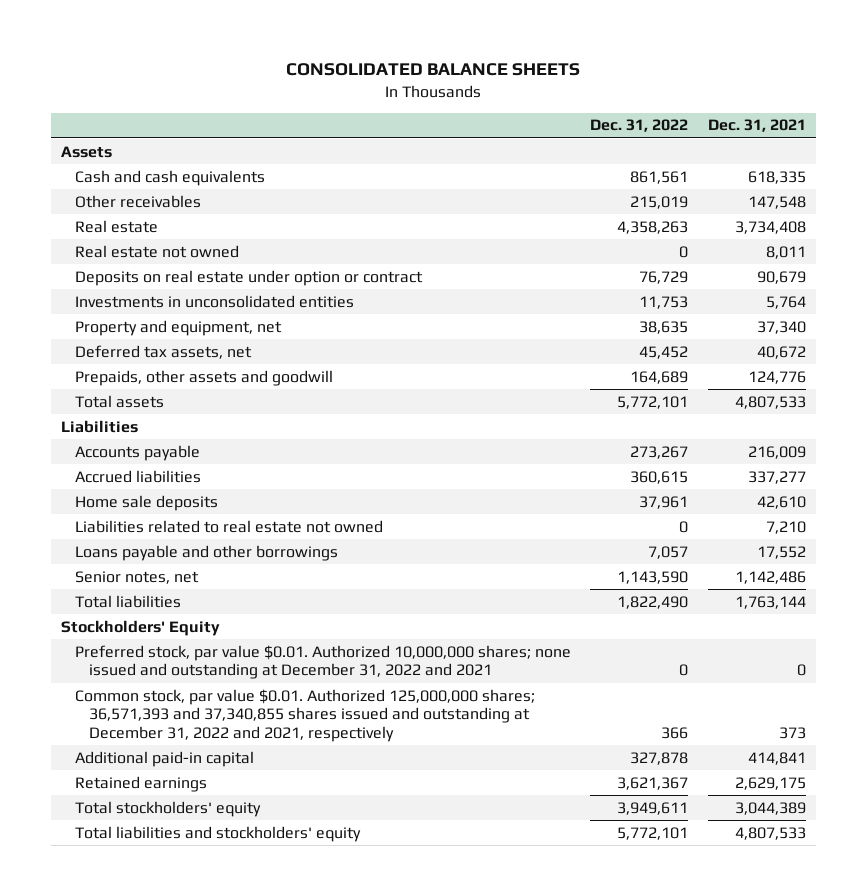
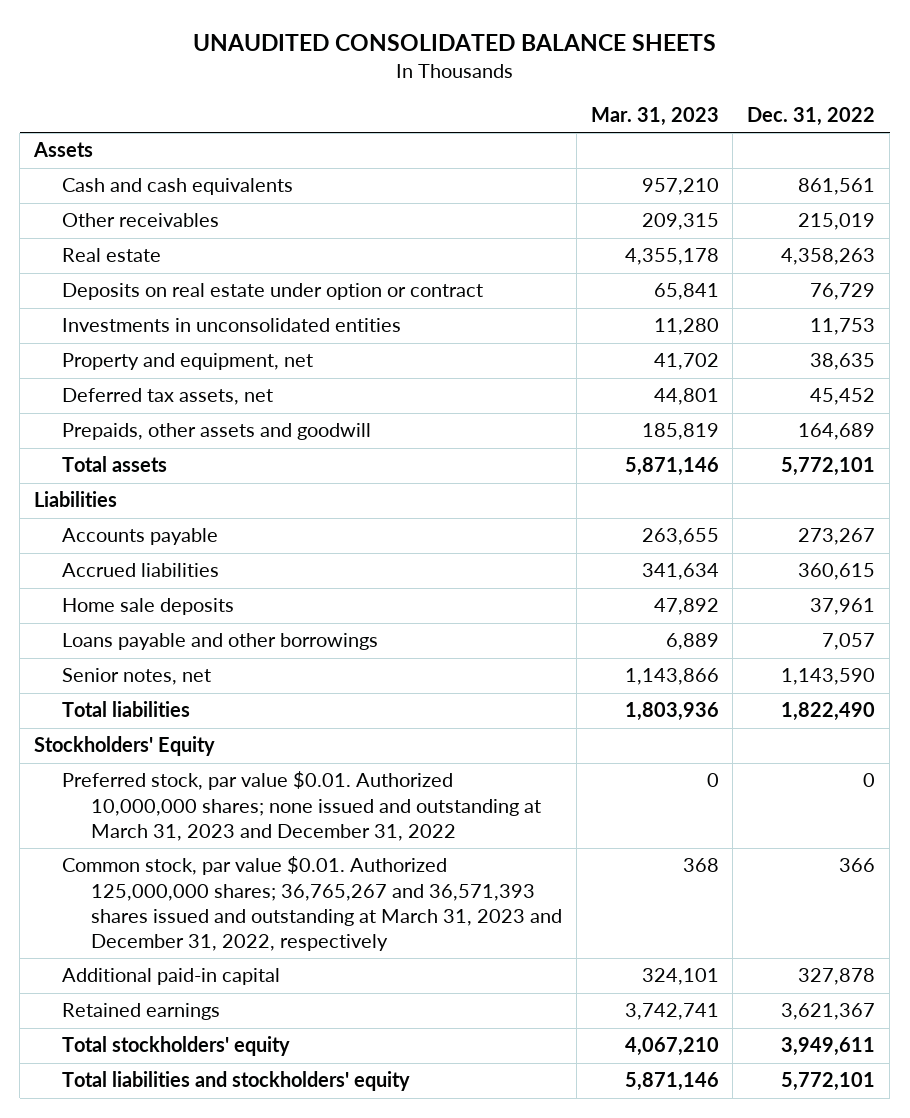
[286,63,581,77] CONSOLIDATED BALANCE SHEETS -> [192,33,716,51] UNAUDITED CONSOLIDATED BALANCE SHEETS
[708,119,807,133] Dec. 31, 2021 -> none
none -> [590,106,719,126] Mar. 31, 2023
[74,244,239,258] Real estate not owned -> none
[74,519,383,533] Liabilities related to real estate not owned -> none
[74,644,571,680] Preferred stock, par value $0.01. Authorized 10,000,000 shares; none issued and outstanding at December 31, 2022 and 2021 -> [62,771,541,841] Preferred stock, par value $0.01. Authorized 10,000,000 shares; none issued and outstanding at March 31, 2023 and December 31, 2022
[74,688,535,742] Common stock, par value $0.01. Authorized 125,000,000 shares; 36,571,393 and 37,340,855 shares issued and outstanding at December 31, 2022 and 2021, respectively -> [62,856,562,952] Common stock, par value $0.01. Authorized 125,000,000 shares; 36,765,267 and 36,571,393 shares issued and outstanding at March 31, 2023 and December 31, 2022, respectively

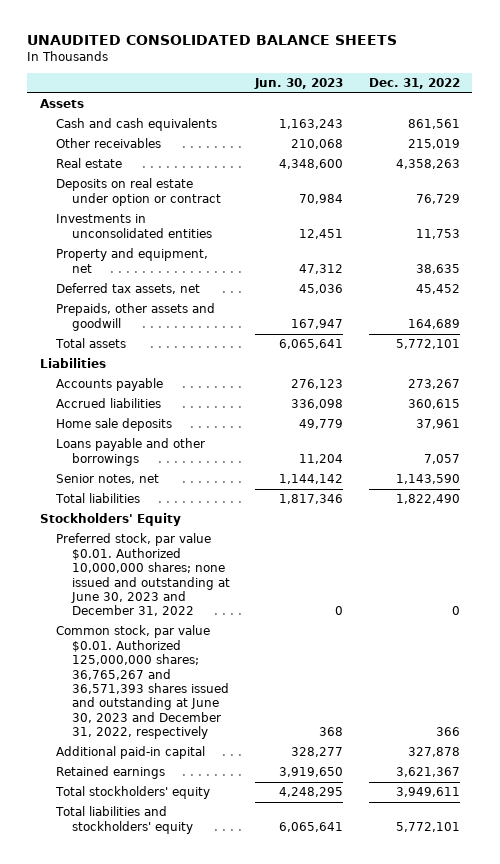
[590,106,719,126] Mar. 31, 2023 -> none
none -> [254,78,344,90] Jun. 30, 2023
[62,771,541,841] Preferred stock, par value $0.01. Authorized 10,000,000 shares; none issued and outstanding at March 31, 2023 and December 31, 2022 -> [55,533,230,617] Preferred stock, par value $0.01. Authorized 10,000,000 shares; none issued and outstanding at June 30, 2023 and December 31, 2022
[62,856,562,952] Common stock, par value $0.01. Authorized 125,000,000 shares; 36,765,267 and 36,571,393 shares issued and outstanding at March 31, 2023 and December 31, 2022, respectively -> [55,625,229,740] Common stock, par value $0.01. Authorized 125,000,000 shares; 36,765,267 and 36,571,393 shares issued and outstanding at June 30, 2023 and December 31, 2022, respectively

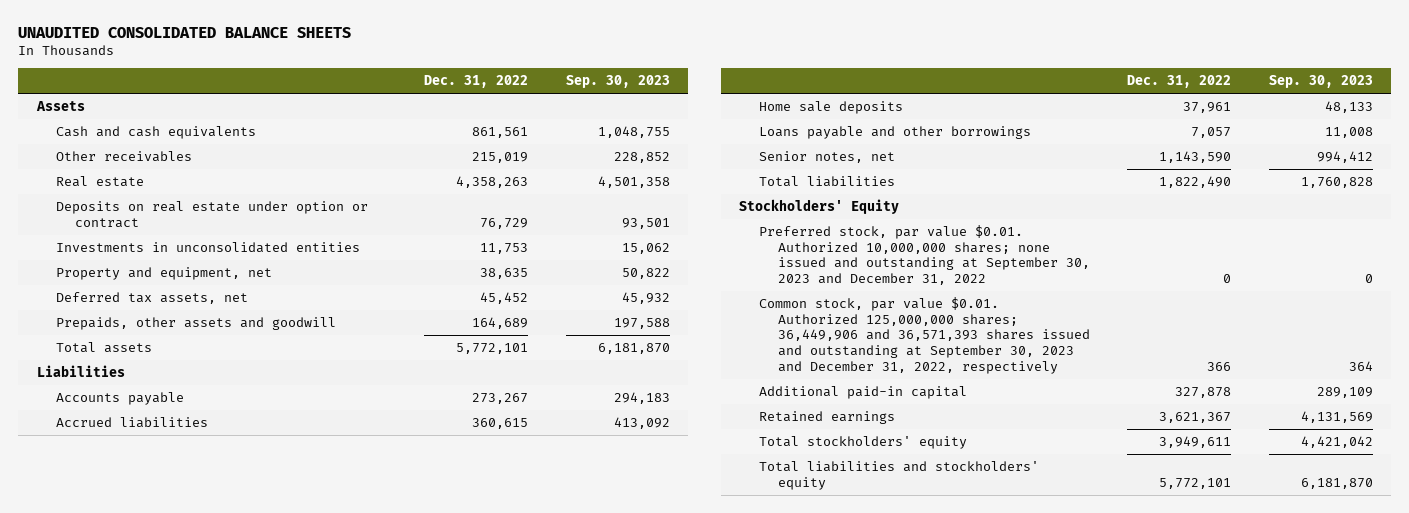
[254,78,344,90] Jun. 30, 2023 -> none
none -> [565,75,670,89] Sep. 30, 2023
[55,533,230,617] Preferred stock, par value $0.01. Authorized 10,000,000 shares; none issued and outstanding at June 30, 2023 and December 31, 2022 -> [758,224,1090,286] Preferred stock, par value $0.01. Authorized 10,000,000 shares; none issued and outstanding at September 30, 2023 and December 31, 2022
[55,625,229,740] Common stock, par value $0.01. Authorized 125,000,000 shares; 36,765,267 and 36,571,393 shares issued and outstanding at June 30, 2023 and December 31, 2022, respectively -> [758,296,1090,374] Common stock, par value $0.01. Authorized 125,000,000 shares; 36,449,906 and 36,571,393 shares issued and outstanding at September 30, 2023 and December 31, 2022, respectively

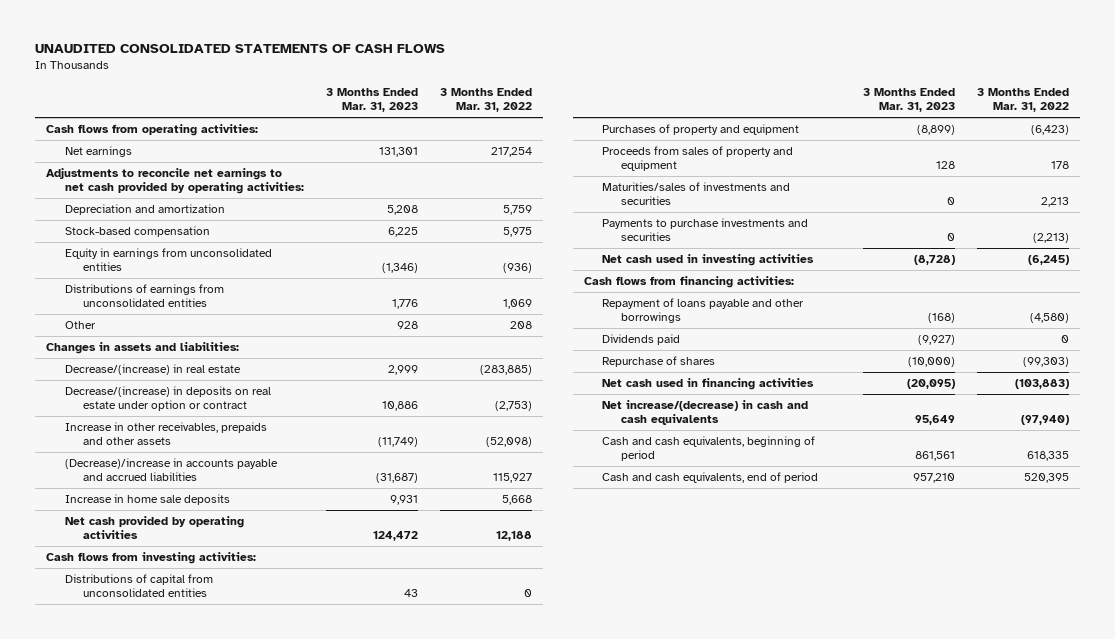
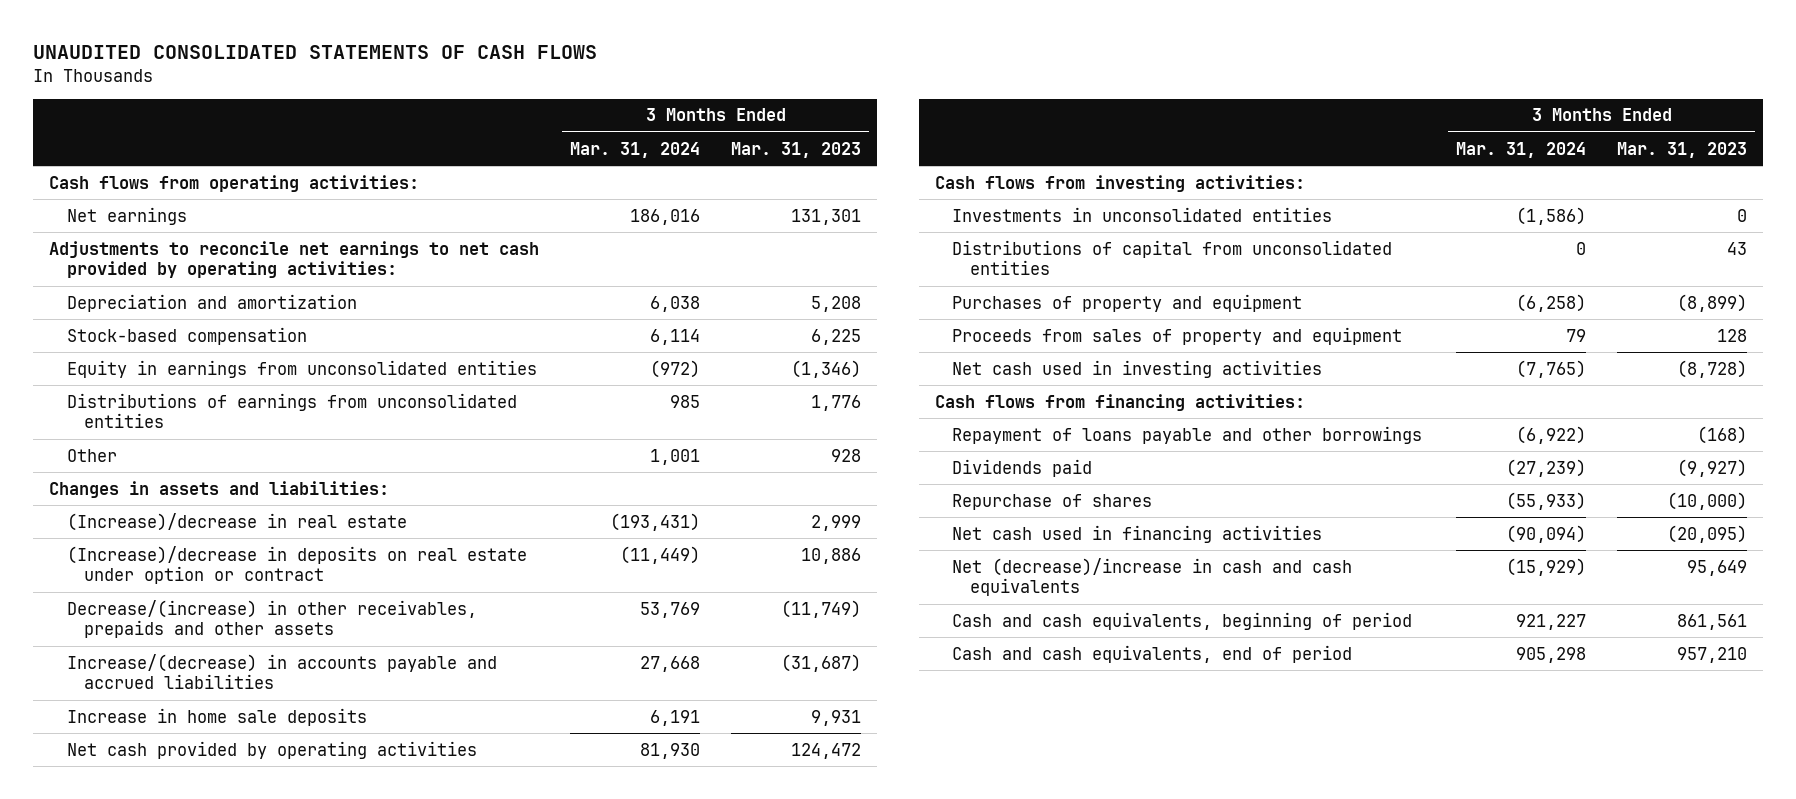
[439,88,532,113] 3 Months Ended Mar. 31, 2022 -> none
none -> [570,141,701,158] Mar. 31, 2024
[64,364,241,376] Decrease/(increase) in real estate -> [66,512,407,531] (Increase)/decrease in real estate
[64,386,271,412] Decrease/(increase) in deposits on real estate under option or contract -> [66,545,527,585] (Increase)/decrease in deposits on real estate under option or contract
[64,422,267,446] Increase in other receivables, prepaids and other assets -> [66,599,477,639] Decrease/(increase) in other receivables, prepaids and other assets
[64,458,278,482] (Decrease)/increase in accounts payable and accrued liabilities -> [66,653,497,690] Increase/(decrease) in accounts payable and accrued liabilities
none -> [952,206,1333,222] Investments in unconsolidated entities
[602,182,791,206] Maturities/sales of investments and securities -> none
[602,218,809,242] Payments to purchase investments and securities -> none
[602,400,809,426] Net increase/(decrease) in cash and cash equivalents -> [952,557,1353,597] Net (decrease)/increase in cash and cash equivalents

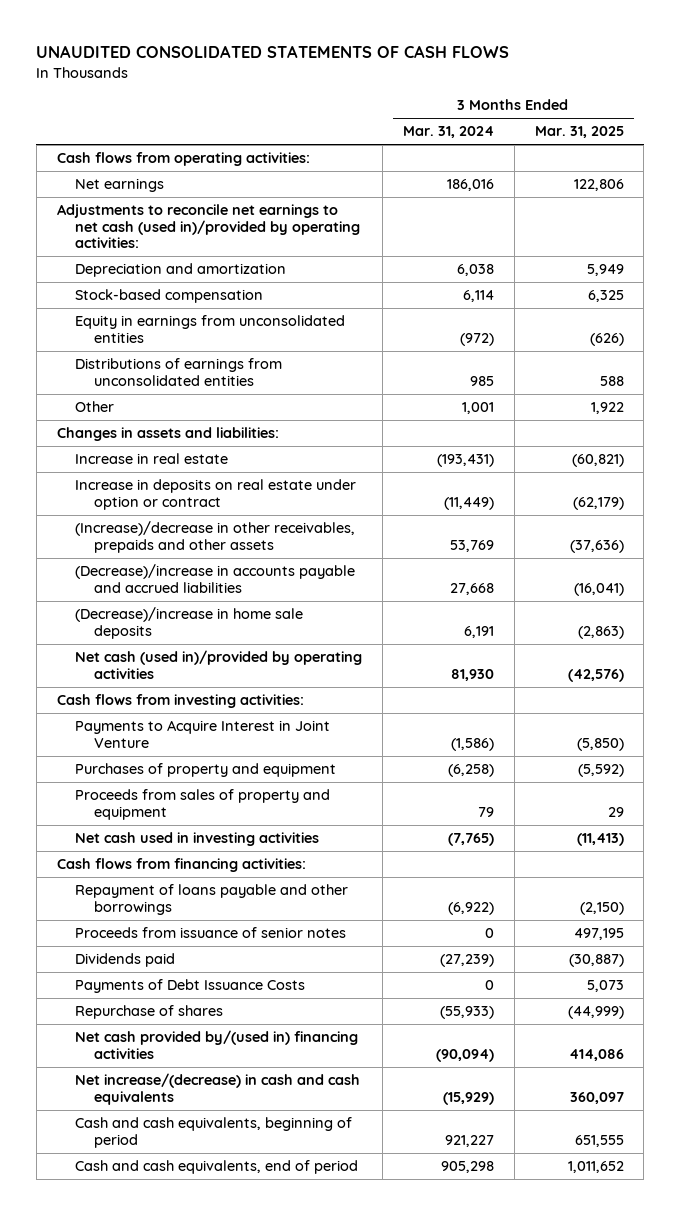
[731,141,862,158] Mar. 31, 2023 -> none
none -> [534,126,624,139] Mar. 31, 2025
[48,240,539,279] Adjustments to reconcile net earnings to net cash provided by operating activities: -> [56,204,361,249] Adjustments to reconcile net earnings to net cash (used in)/provided by operating activities:
[66,512,407,531] (Increase)/decrease in real estate -> [75,453,229,465] Increase in real estate
[66,545,527,585] (Increase)/decrease in deposits on real estate under option or contract -> [75,479,357,510] Increase in deposits on real estate under option or contract
[66,599,477,639] Decrease/(increase) in other receivables, prepaids and other assets -> [75,521,356,553] (Increase)/decrease in other receivables, prepaids and other assets
[66,653,497,690] Increase/(decrease) in accounts payable and accrued liabilities -> [75,564,356,593] (Decrease)/increase in accounts payable and accrued liabilities
[66,707,367,726] Increase in home sale deposits -> [75,607,304,639] (Decrease)/increase in home sale deposits
[66,740,477,759] Net cash provided by operating activities -> [75,650,363,679] Net cash (used in)/provided by operating activities
[952,239,1393,276] Distributions of capital from unconsolidated entities -> none
[952,206,1333,222] Investments in unconsolidated entities -> [75,720,331,748] Payments to Acquire Interest in Joint Venture
none -> [75,927,347,939] Proceeds from issuance of senior notes
none -> [75,979,306,994] Payments of Debt Issuance Costs
[952,524,1323,543] Net cash used in financing activities -> [75,1030,359,1059] Net cash provided by/(used in) financing activities
[952,557,1353,597] Net (decrease)/increase in cash and cash equivalents -> [75,1073,361,1105] Net increase/(decrease) in cash and cash equivalents

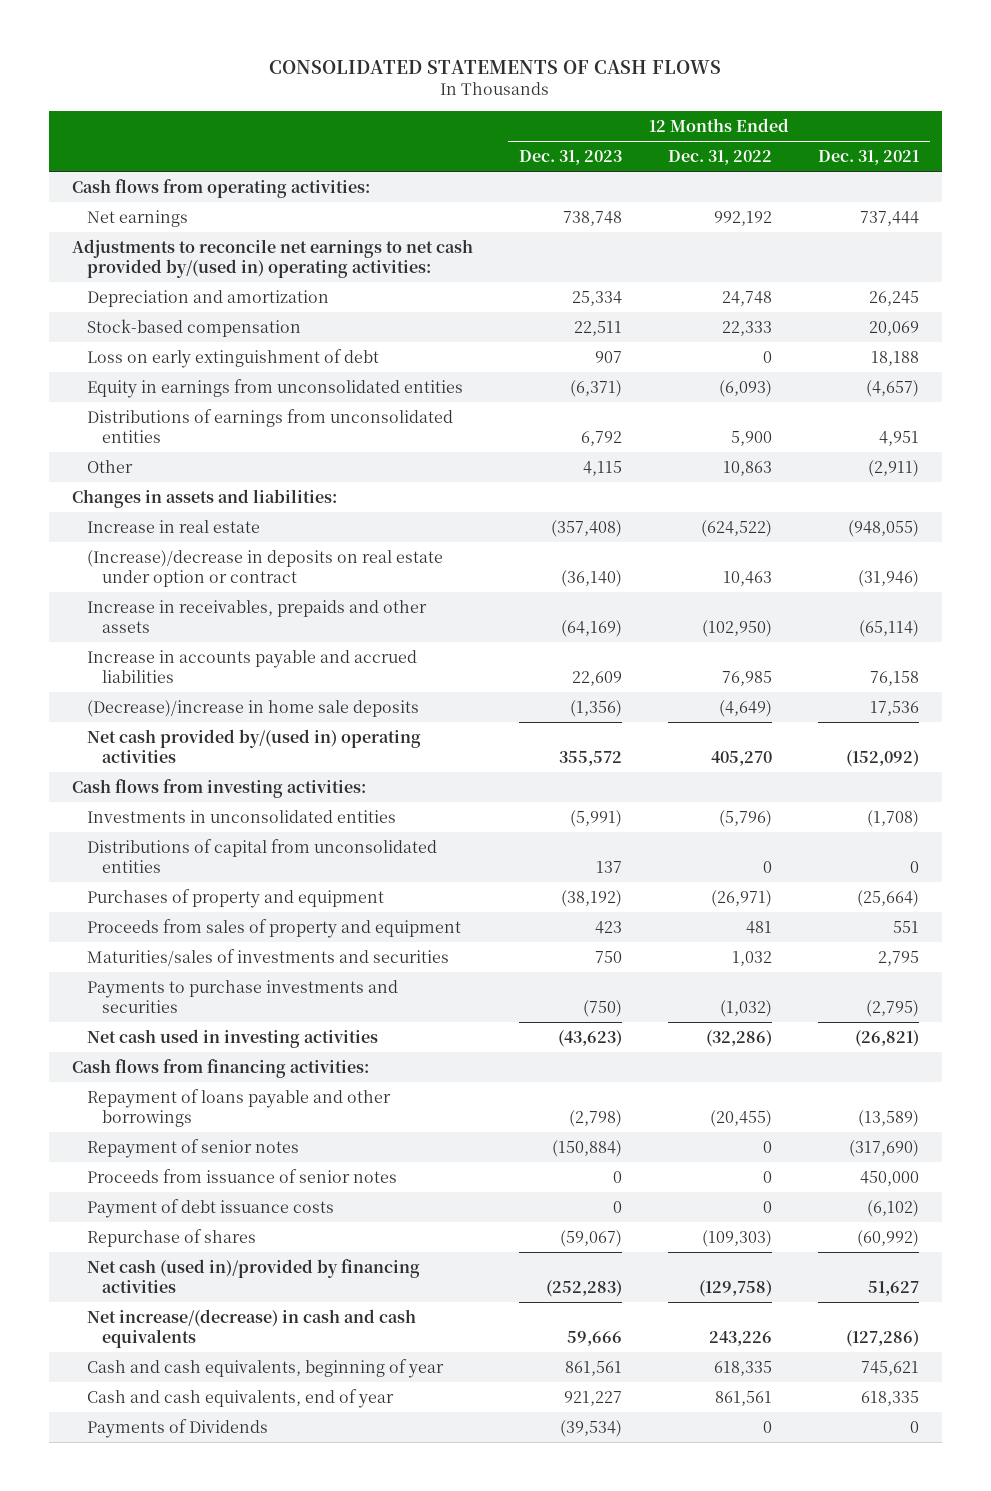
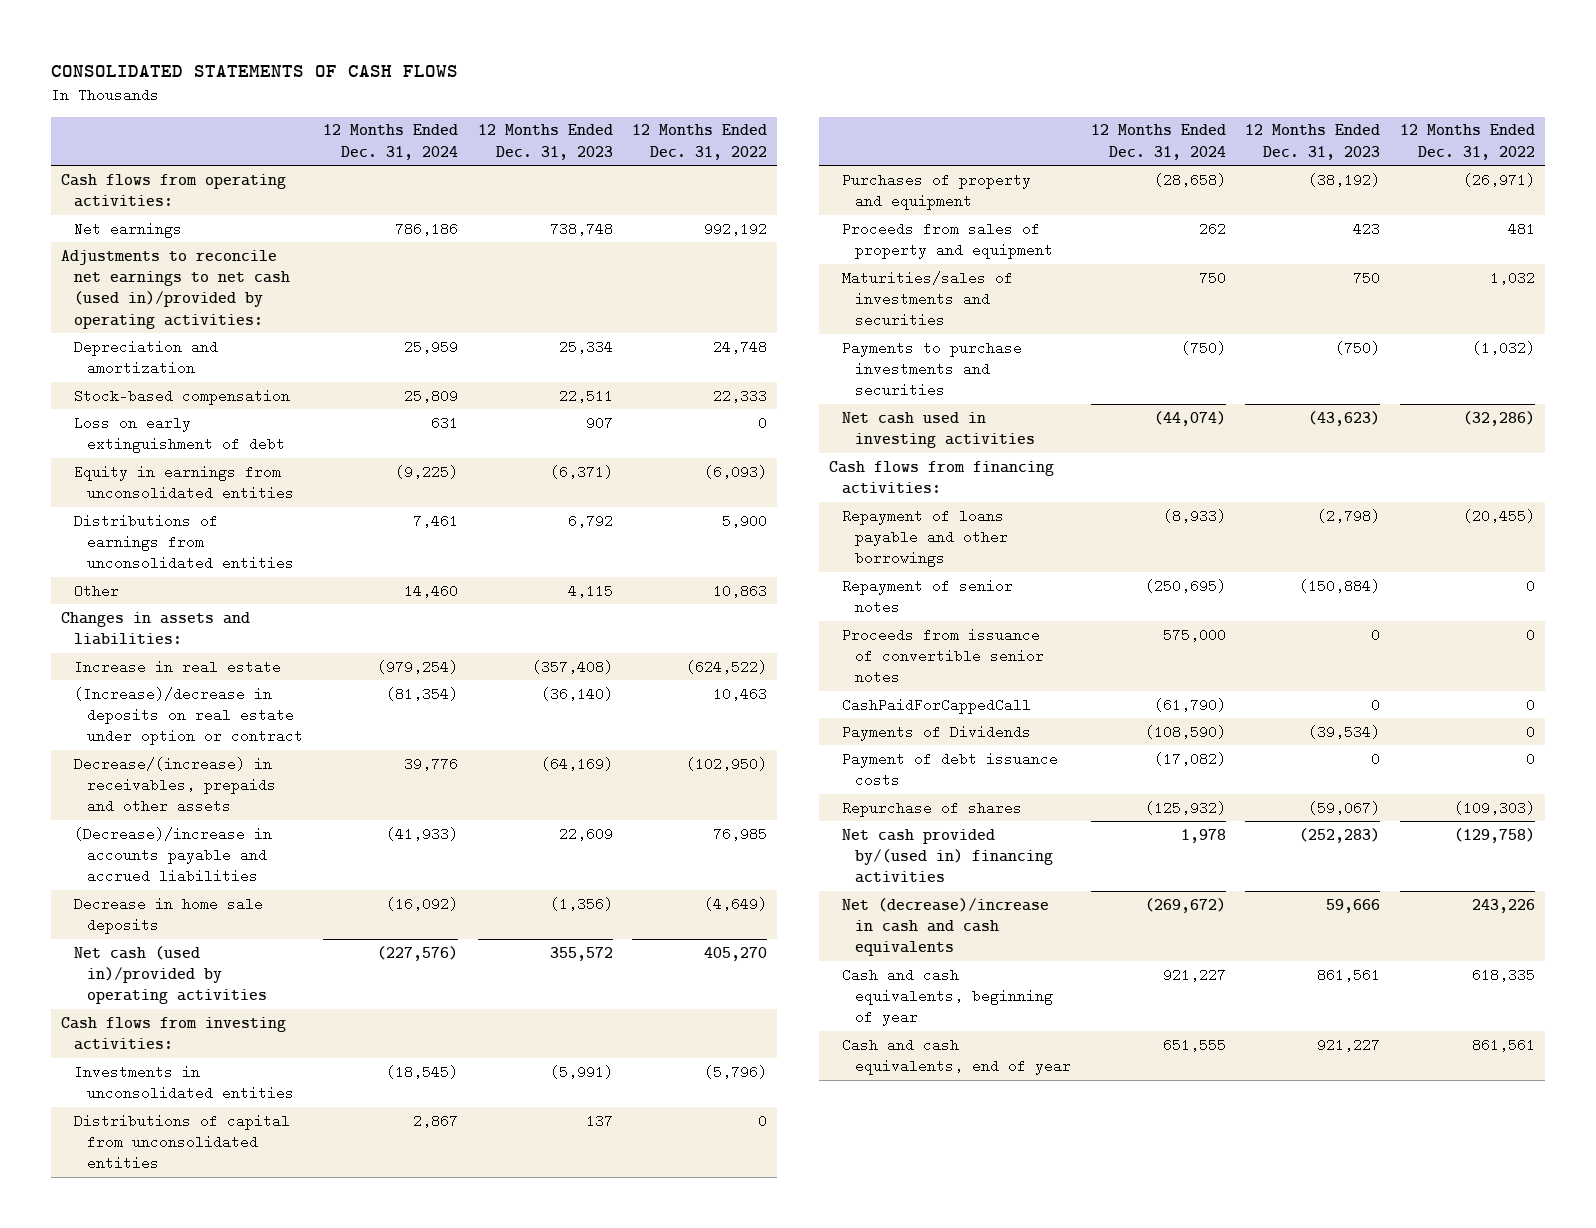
[817,150,919,166] Dec. 31, 2021 -> none
none -> [322,124,458,160] 12 Months Ended Dec. 31, 2024
[72,238,474,278] Adjustments to reconcile net earnings to net cash provided by/(used in) operating activities: -> [60,249,291,329] Adjustments to reconcile net earnings to net cash (used in)/provided by operating activities:
[86,599,427,633] Increase in receivables, prepaids and other assets -> [74,756,277,814] Decrease/(increase) in receivables, prepaids and other assets
[86,649,417,683] Increase in accounts payable and accrued liabilities -> [74,826,273,884] (Decrease)/increase in accounts payable and accrued liabilities
[86,699,419,717] (Decrease)/increase in home sale deposits -> [74,896,264,935] Decrease in home sale deposits
[86,728,421,763] Net cash provided by/(used in) operating activities -> [74,945,268,1005] Net cash (used in)/provided by operating activities
[86,1168,397,1183] Proceeds from issuance of senior notes -> [841,627,1045,685] Proceeds from issuance of convertible senior notes
none -> [841,697,1031,714] CashPaidForCappedCall
[86,1418,268,1438] Payments of Dividends -> [841,724,1031,741] Payments of Dividends
[86,1258,420,1293] Net cash (used in)/provided by financing activities -> [841,828,1054,884] Net cash provided by/(used in) financing activities
[86,1308,416,1348] Net increase/(decrease) in cash and cash equivalents -> [841,897,1049,957] Net (decrease)/increase in cash and cash equivalents

